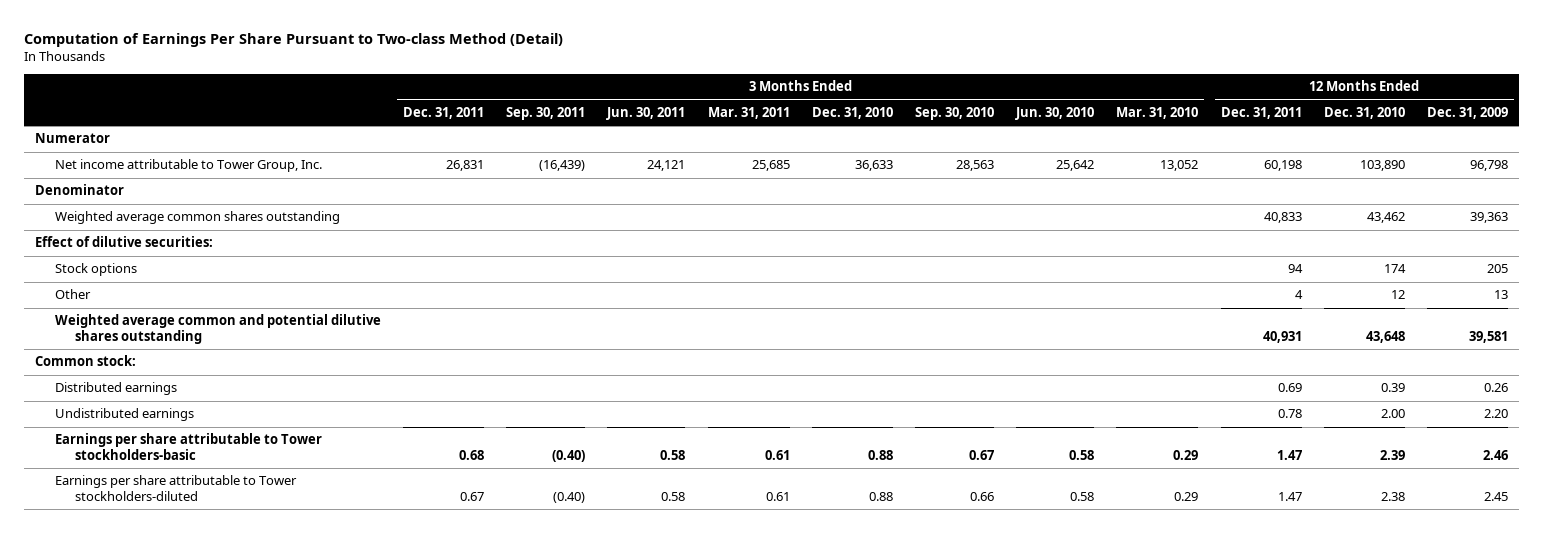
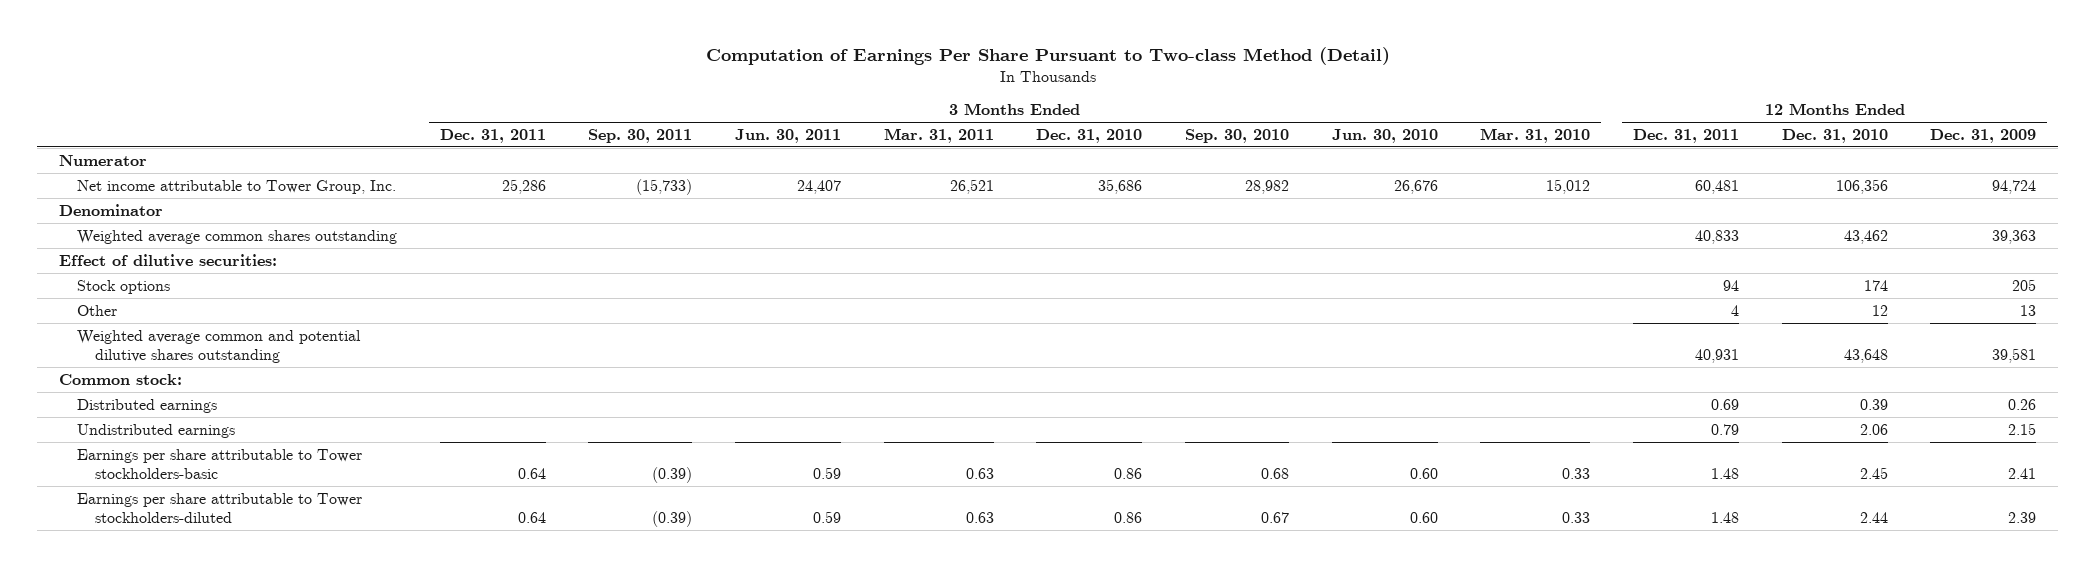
[445,160,484,172] 26,831 -> [501,178,546,194] 25,286
[539,160,586,172] (16,439) -> [636,178,693,195] (15,733)
[647,160,686,172] 24,121 -> [797,179,842,194] 24,407
[751,160,790,172] 25,685 -> [949,178,994,194] 26,521
[854,160,893,172] 36,633 -> [1098,178,1143,194] 35,686
[956,160,995,172] 28,563 -> [1245,179,1290,194] 28,982
[1056,160,1095,172] 25,642 -> [1393,179,1438,194] 26,676
[1160,160,1199,172] 13,052 -> [1546,178,1591,194] 15,012
[1263,160,1302,172] 60,198 -> [1695,179,1740,194] 60,481
[1359,160,1405,172] 103,890 -> [1835,178,1888,194] 106,356
[1470,160,1509,172] 96,798 -> [1992,179,2037,194] 94,724
[1277,409,1302,419] 0.78 -> [1711,423,1740,435] 0.79
[1380,409,1405,419] 2.00 -> [1859,423,1888,435] 2.06
[1484,409,1509,419] 2.20 -> [2008,422,2037,435] 2.15
[458,449,484,460] 0.68 -> [517,468,546,480] 0.64
[552,449,586,462] (0.40) -> [652,467,693,484] (0.39)
[660,449,686,460] 0.58 -> [813,467,842,480] 0.59
[764,449,790,460] 0.61 -> [965,468,994,480] 0.63
[867,449,893,460] 0.88 -> [1114,468,1143,480] 0.86
[969,449,995,460] 0.67 -> [1261,468,1290,480] 0.68
[1069,449,1095,460] 0.58 -> [1409,468,1438,480] 0.60
[1173,449,1199,460] 0.29 -> [1562,468,1591,480] 0.33
[1276,449,1302,460] 1.47 -> [1711,468,1740,480] 1.48
[1379,449,1405,460] 2.39 -> [1859,467,1888,480] 2.45
[1483,449,1509,460] 2.46 -> [2008,468,2037,480] 2.41
[459,491,484,501] 0.67 -> [517,512,546,524] 0.64
[553,491,586,503] (0.40) -> [652,511,693,528] (0.39)
[661,491,686,501] 0.58 -> [813,511,842,524] 0.59
[765,491,790,501] 0.61 -> [965,512,994,524] 0.63
[868,491,893,501] 0.88 -> [1114,512,1143,524] 0.86
[970,491,995,501] 0.66 -> [1261,512,1290,524] 0.67
[1070,491,1095,501] 0.58 -> [1409,512,1438,524] 0.60
[1174,491,1199,501] 0.29 -> [1562,512,1591,524] 0.33
[1277,491,1302,501] 1.47 -> [1711,512,1740,524] 1.48
[1380,491,1405,501] 2.38 -> [1859,512,1888,524] 2.44
[1484,491,1509,501] 2.45 -> [2008,512,2037,524] 2.39

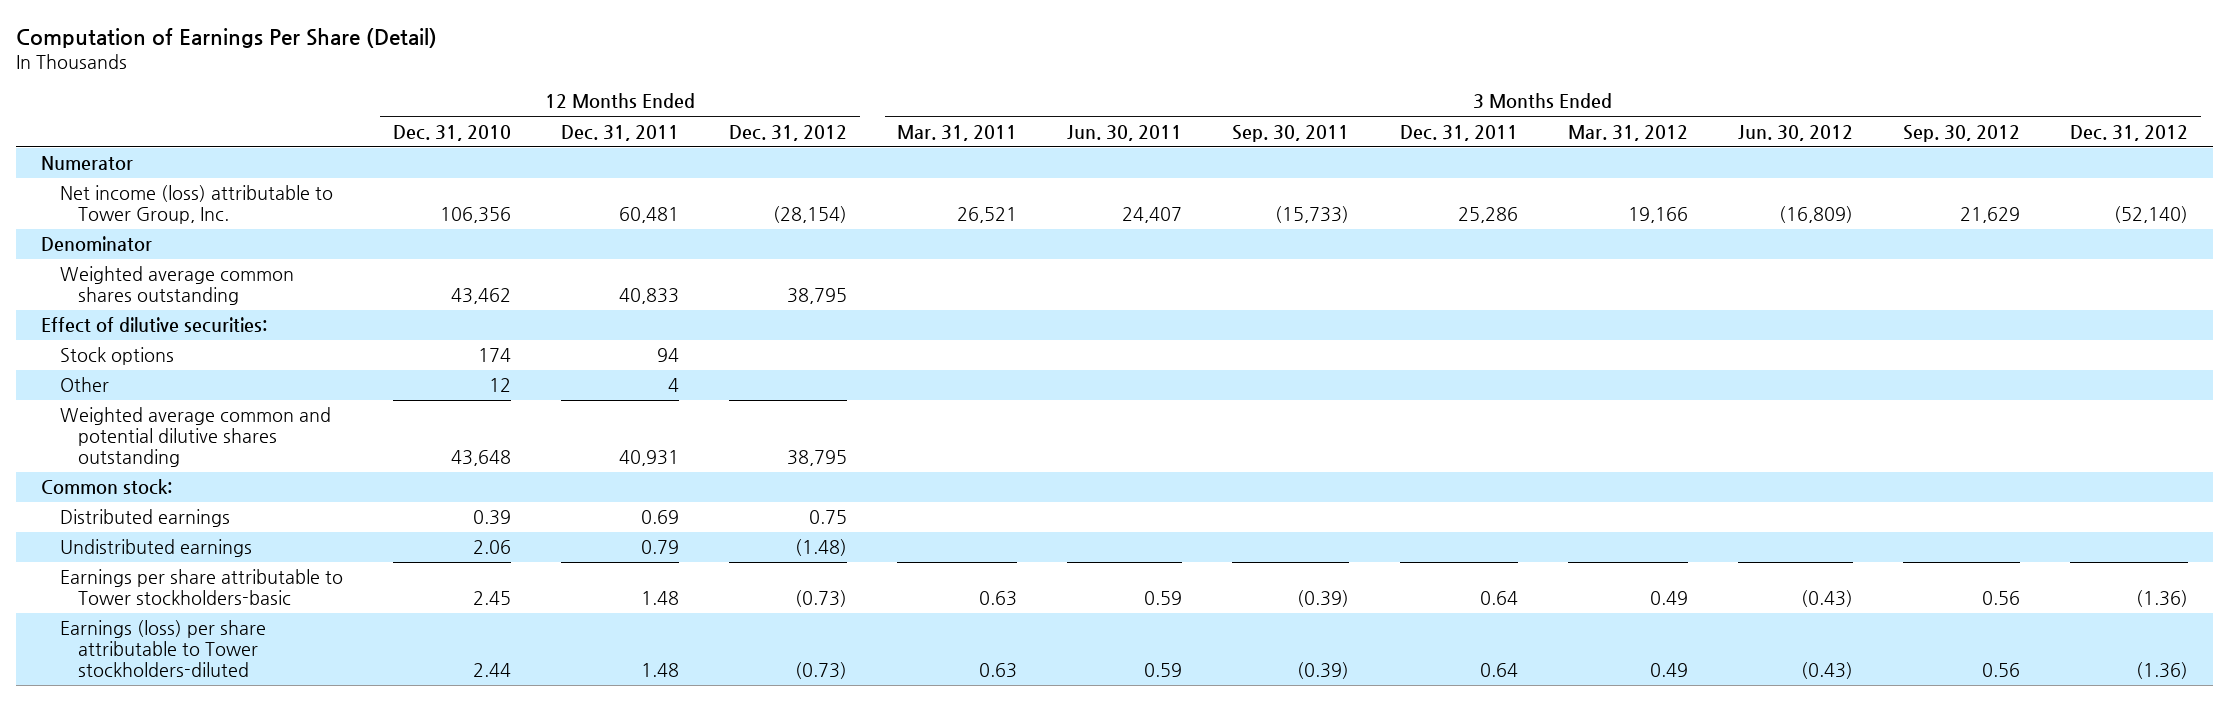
[705,47,1390,66] Computation of Earnings Per Share Pursuant to Two-class Method (Detail) -> [16,27,438,48] Computation of Earnings Per Share (Detail)
[1036,128,1143,143] Dec. 31, 2010 -> none
[1185,128,1290,143] Sep. 30, 2010 -> none
[1331,128,1438,143] Jun. 30, 2010 -> none
[1480,127,1591,143] Mar. 31, 2010 -> none
[1930,128,2037,143] Dec. 31, 2009 -> none
none -> [729,124,848,141] Dec. 31, 2012
none -> [1567,124,1688,141] Mar. 31, 2012
none -> [1737,124,1853,141] Jun. 30, 2012
none -> [1902,124,2020,142] Sep. 30, 2012
none -> [2070,124,2189,141] Dec. 31, 2012
[76,179,396,194] Net income attributable to Tower Group, Inc. -> [59,185,333,225] Net income (loss) attributable to Tower Group, Inc.
[76,492,362,524] Earnings per share attributable to Tower stockholders-diluted -> [59,620,266,678] Earnings (loss) per share attributable to Tower stockholders-diluted

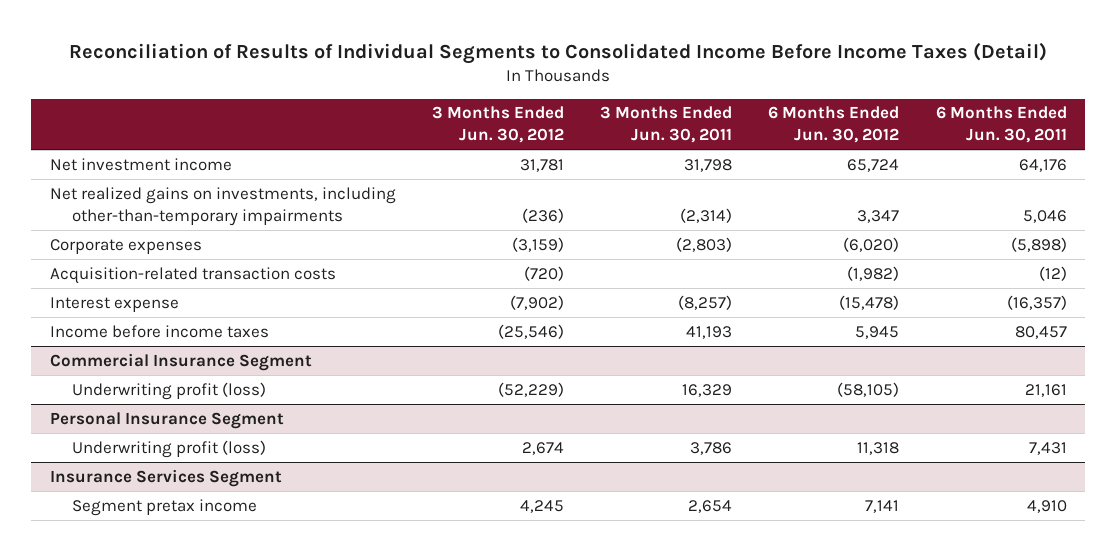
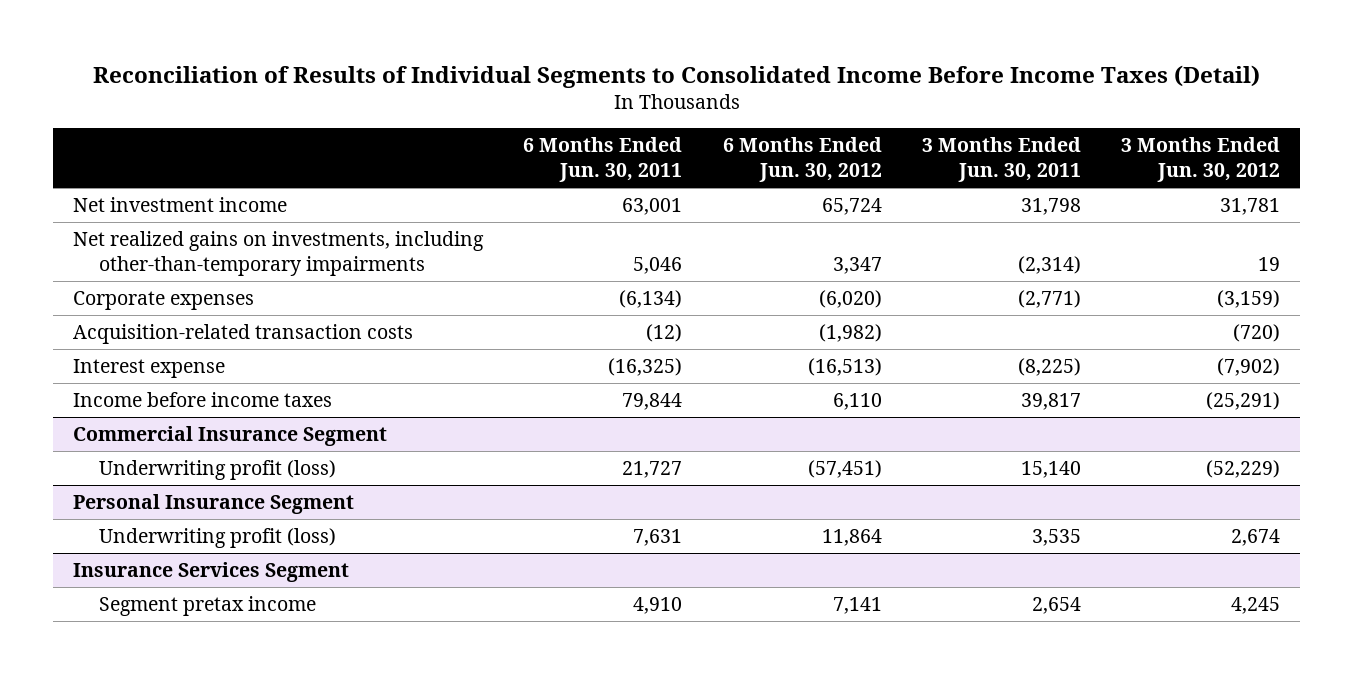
[1018,158,1067,172] 64,176 -> [622,198,683,216] 63,001
[521,207,564,223] (236) -> [1258,257,1281,272] 19
[676,236,733,252] (2,803) -> [1017,290,1081,309] (2,771)
[1010,236,1067,252] (5,898) -> [619,290,683,309] (6,134)
[678,294,733,310] (8,257) -> [1017,358,1081,377] (8,225)
[839,294,900,310] (15,478) -> [807,358,882,377] (16,513)
[1006,294,1067,310] (16,357) -> [608,358,683,377] (16,325)
[497,323,564,339] (25,546) -> [1206,392,1281,411] (25,291)
[686,325,733,339] 41,193 -> [1020,393,1081,411] 39,817
[855,325,900,339] 5,945 -> [832,393,882,411] 6,110
[1014,325,1067,339] 80,457 -> [622,393,683,411] 79,844
[682,383,733,397] 16,329 -> [1020,461,1081,479] 15,140
[837,381,900,397] (58,105) -> [807,460,882,479] (57,451)
[1024,383,1067,397] 21,161 -> [622,461,683,479] 21,727
[690,441,733,455] 3,786 -> [1031,529,1081,547] 3,535
[857,441,900,455] 11,318 -> [821,529,882,547] 11,864
[1028,441,1067,455] 7,431 -> [633,529,683,547] 7,631

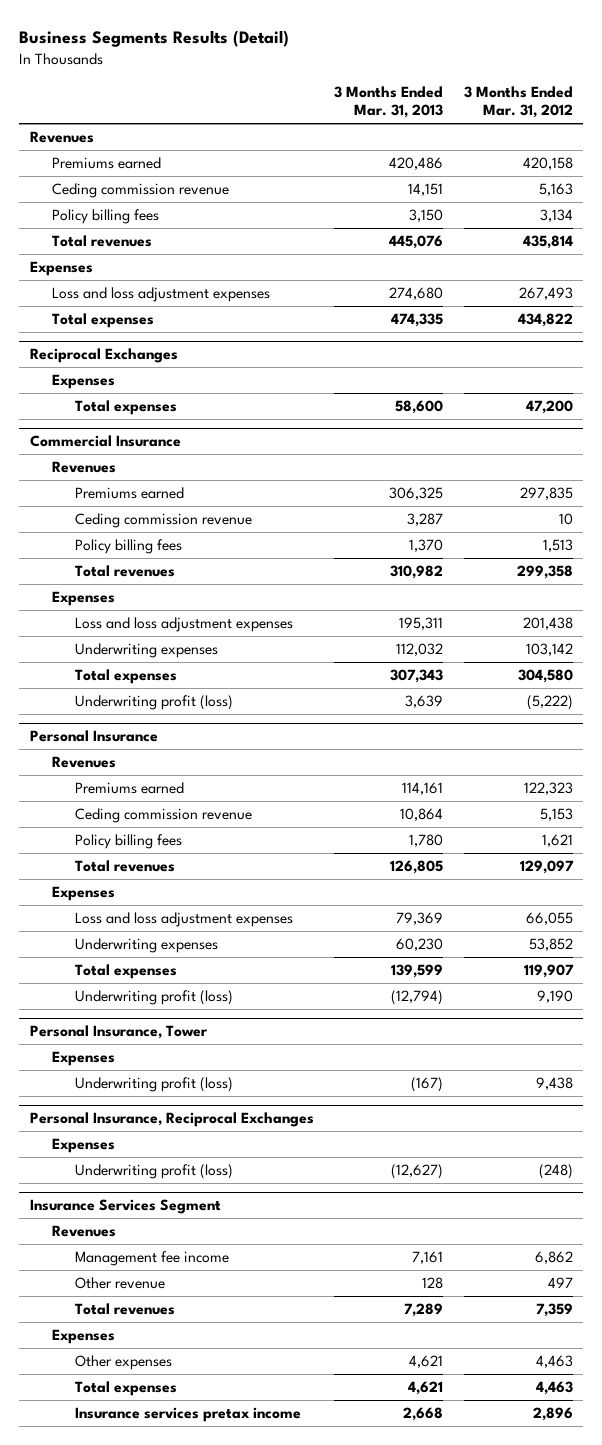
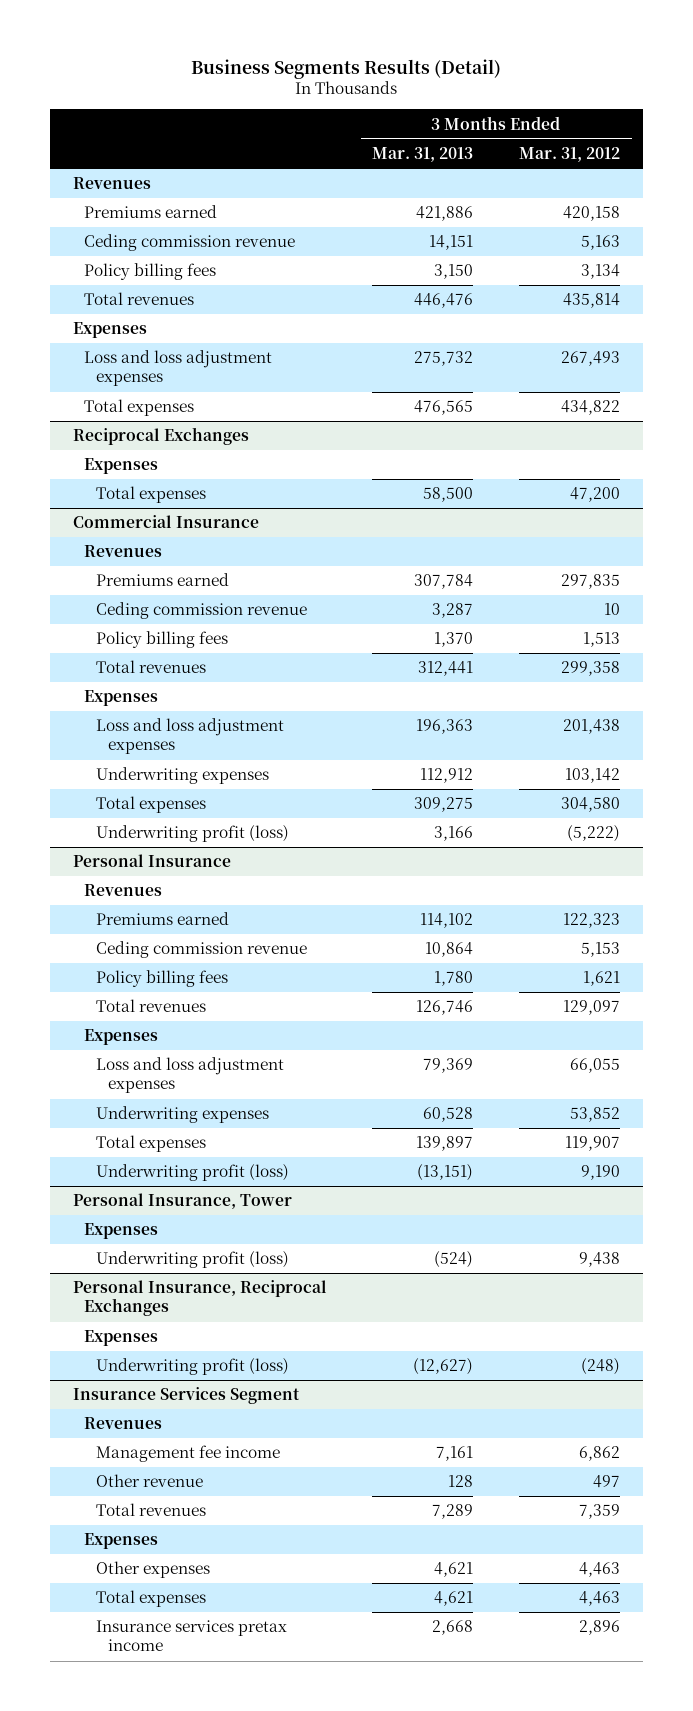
[389,156,444,170] 420,486 -> [416,206,474,222] 421,886
[389,234,444,249] 445,076 -> [414,293,474,309] 446,476
[389,286,444,300] 274,680 -> [414,351,474,367] 275,732
[391,312,444,327] 474,335 -> [414,400,474,416] 476,565
[395,399,444,414] 58,600 -> [423,487,474,503] 58,500
[389,486,444,500] 306,325 -> [414,574,474,590] 307,784
[390,564,444,579] 310,982 -> [418,661,474,677] 312,441
[399,616,444,630] 195,311 -> [416,719,474,735] 196,363
[396,642,444,656] 112,032 -> [420,768,474,784] 112,912
[390,668,444,683] 307,343 -> [414,797,474,813] 309,275
[405,694,444,708] 3,639 -> [434,826,474,842] 3,166
[402,781,444,795] 114,161 -> [420,913,474,929] 114,102
[390,859,444,874] 126,805 -> [416,1000,474,1016] 126,746
[396,937,444,951] 60,230 -> [423,1107,474,1123] 60,528
[391,963,444,978] 139,599 -> [416,1136,474,1152] 139,897
[391,989,444,1005] (12,794) -> [417,1164,474,1182] (13,151)
[411,1076,444,1092] (167) -> [434,1251,474,1269] (524)

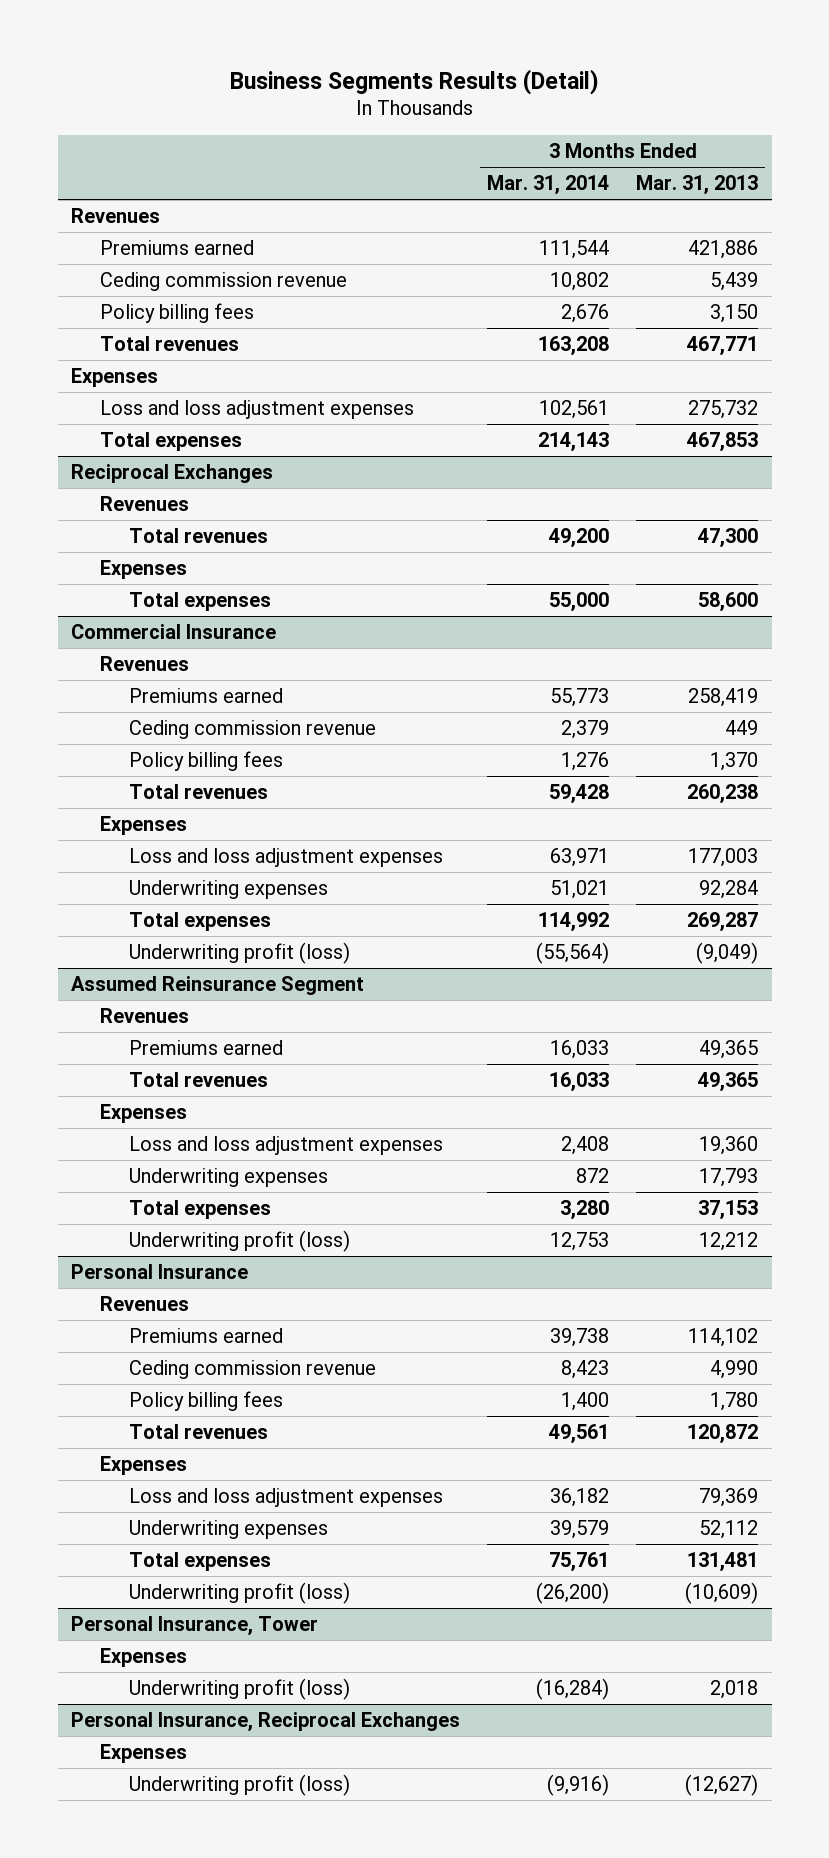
[519,147,621,163] Mar. 31, 2012 -> none
none -> [487,175,610,196] Mar. 31, 2014
[429,235,474,251] 14,151 -> [710,272,759,292] 5,439
[414,293,474,309] 446,476 -> [687,336,759,357] 467,771
[414,400,474,416] 476,565 -> [687,432,759,453] 467,853
none -> [100,496,190,512] Revenues
none -> [128,528,268,544] Total revenues
[423,487,474,503] 58,500 -> [698,592,759,613] 58,600
[414,574,474,590] 307,784 -> [688,688,759,708] 258,419
[432,603,474,619] 3,287 -> [725,720,759,736] 449
[418,661,474,677] 312,441 -> [687,784,759,805] 260,238
[416,719,474,735] 196,363 -> [688,848,759,868] 177,003
[420,768,474,784] 112,912 -> [699,880,759,900] 92,284
[414,797,474,813] 309,275 -> [687,912,759,933] 269,287
[434,826,474,842] 3,166 -> [696,942,759,965] (9,049)
none -> [71,976,365,996] Assumed Reinsurance Segment
none -> [100,1008,190,1024] Revenues
none -> [128,1040,283,1056] Premiums earned
none -> [128,1072,268,1088] Total revenues
none -> [100,1104,188,1124] Expenses
none -> [128,1136,443,1156] Loss and loss adjustment expenses
none -> [128,1168,328,1188] Underwriting expenses
none -> [128,1200,271,1220] Total expenses
none -> [128,1230,350,1253] Underwriting profit (loss)
[425,942,474,958] 10,864 -> [710,1360,759,1380] 4,990
[416,1000,474,1016] 126,746 -> [687,1424,759,1445] 120,872
[423,1107,474,1123] 60,528 -> [699,1520,759,1540] 52,112
[416,1136,474,1152] 139,897 -> [687,1552,759,1573] 131,481
[417,1164,474,1182] (13,151) -> [685,1582,759,1605] (10,609)
[434,1251,474,1269] (524) -> [710,1680,759,1700] 2,018
[72,1387,300,1405] Insurance Services Segment -> none
[84,1417,163,1430] Revenues -> none
[96,1445,281,1463] Management fee income -> none
[96,1474,204,1488] Other revenue -> none
[96,1503,207,1517] Total revenues -> none
[84,1533,159,1550] Expenses -> none
[96,1561,211,1579] Other expenses -> none
[96,1590,207,1608] Total expenses -> none
[96,1620,288,1652] Insurance services pretax income -> none

